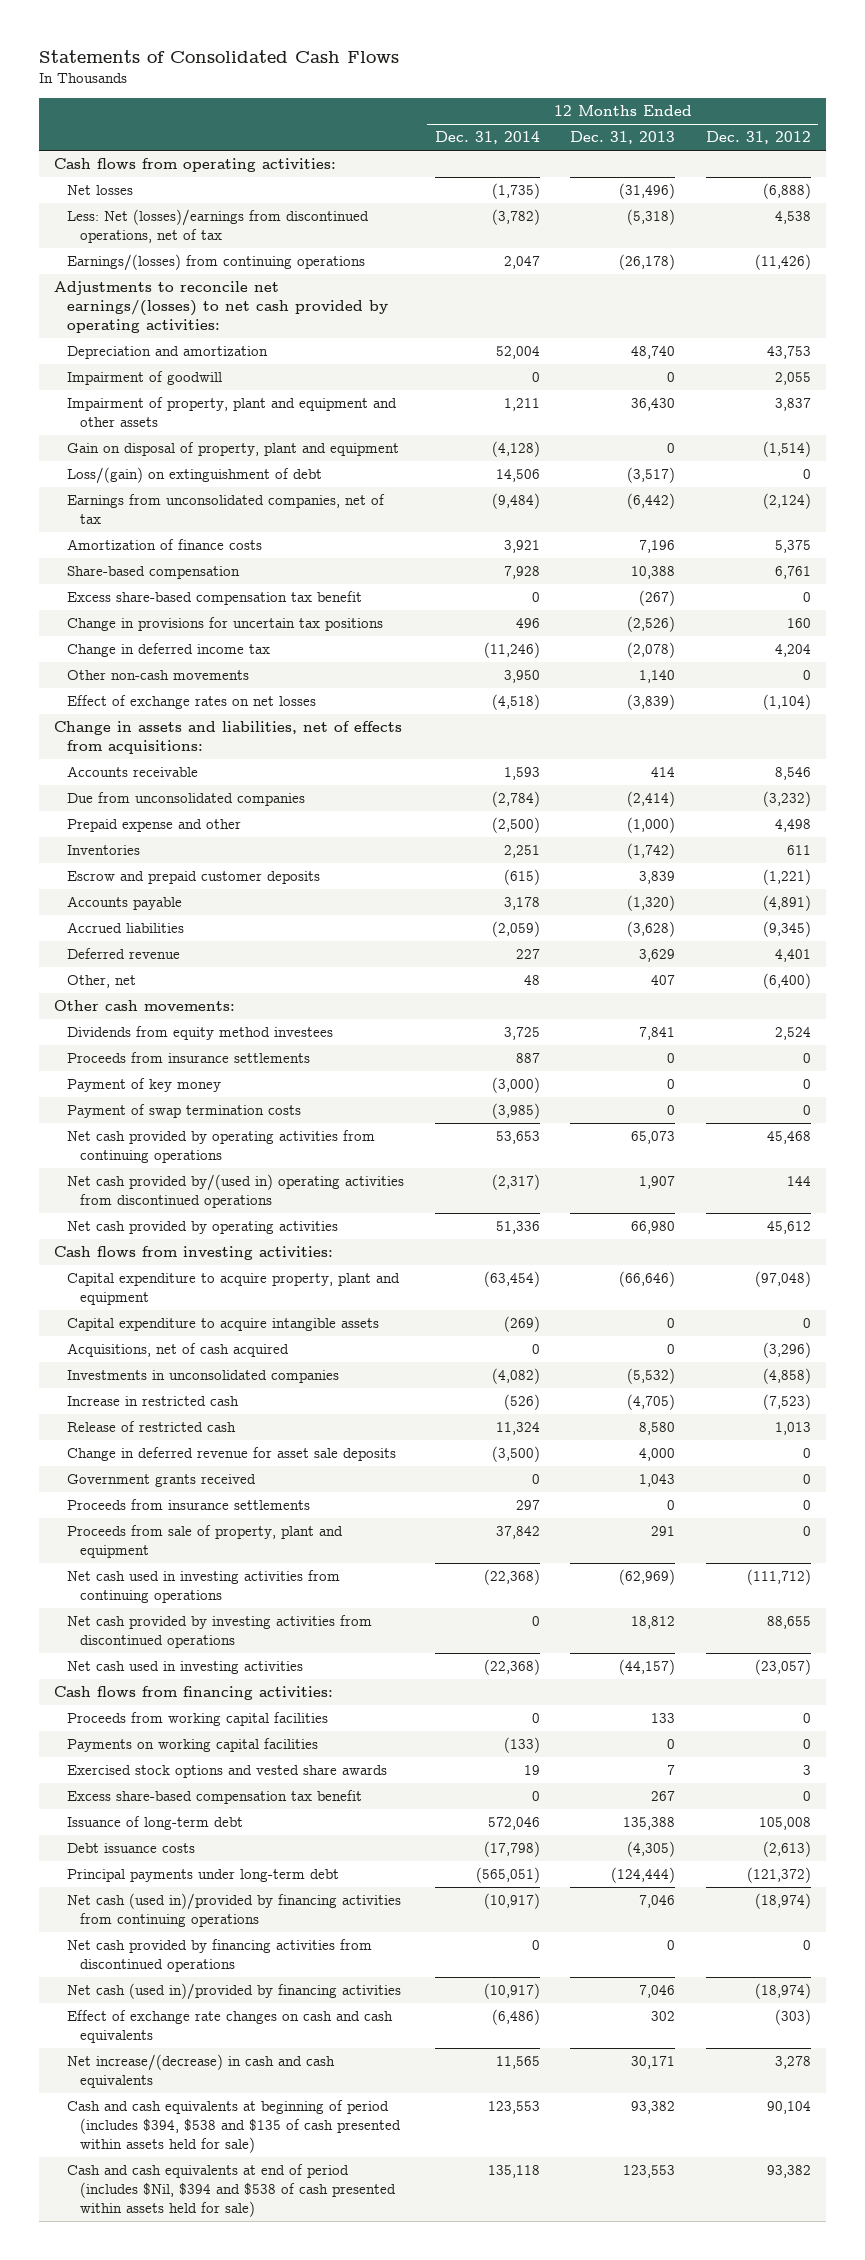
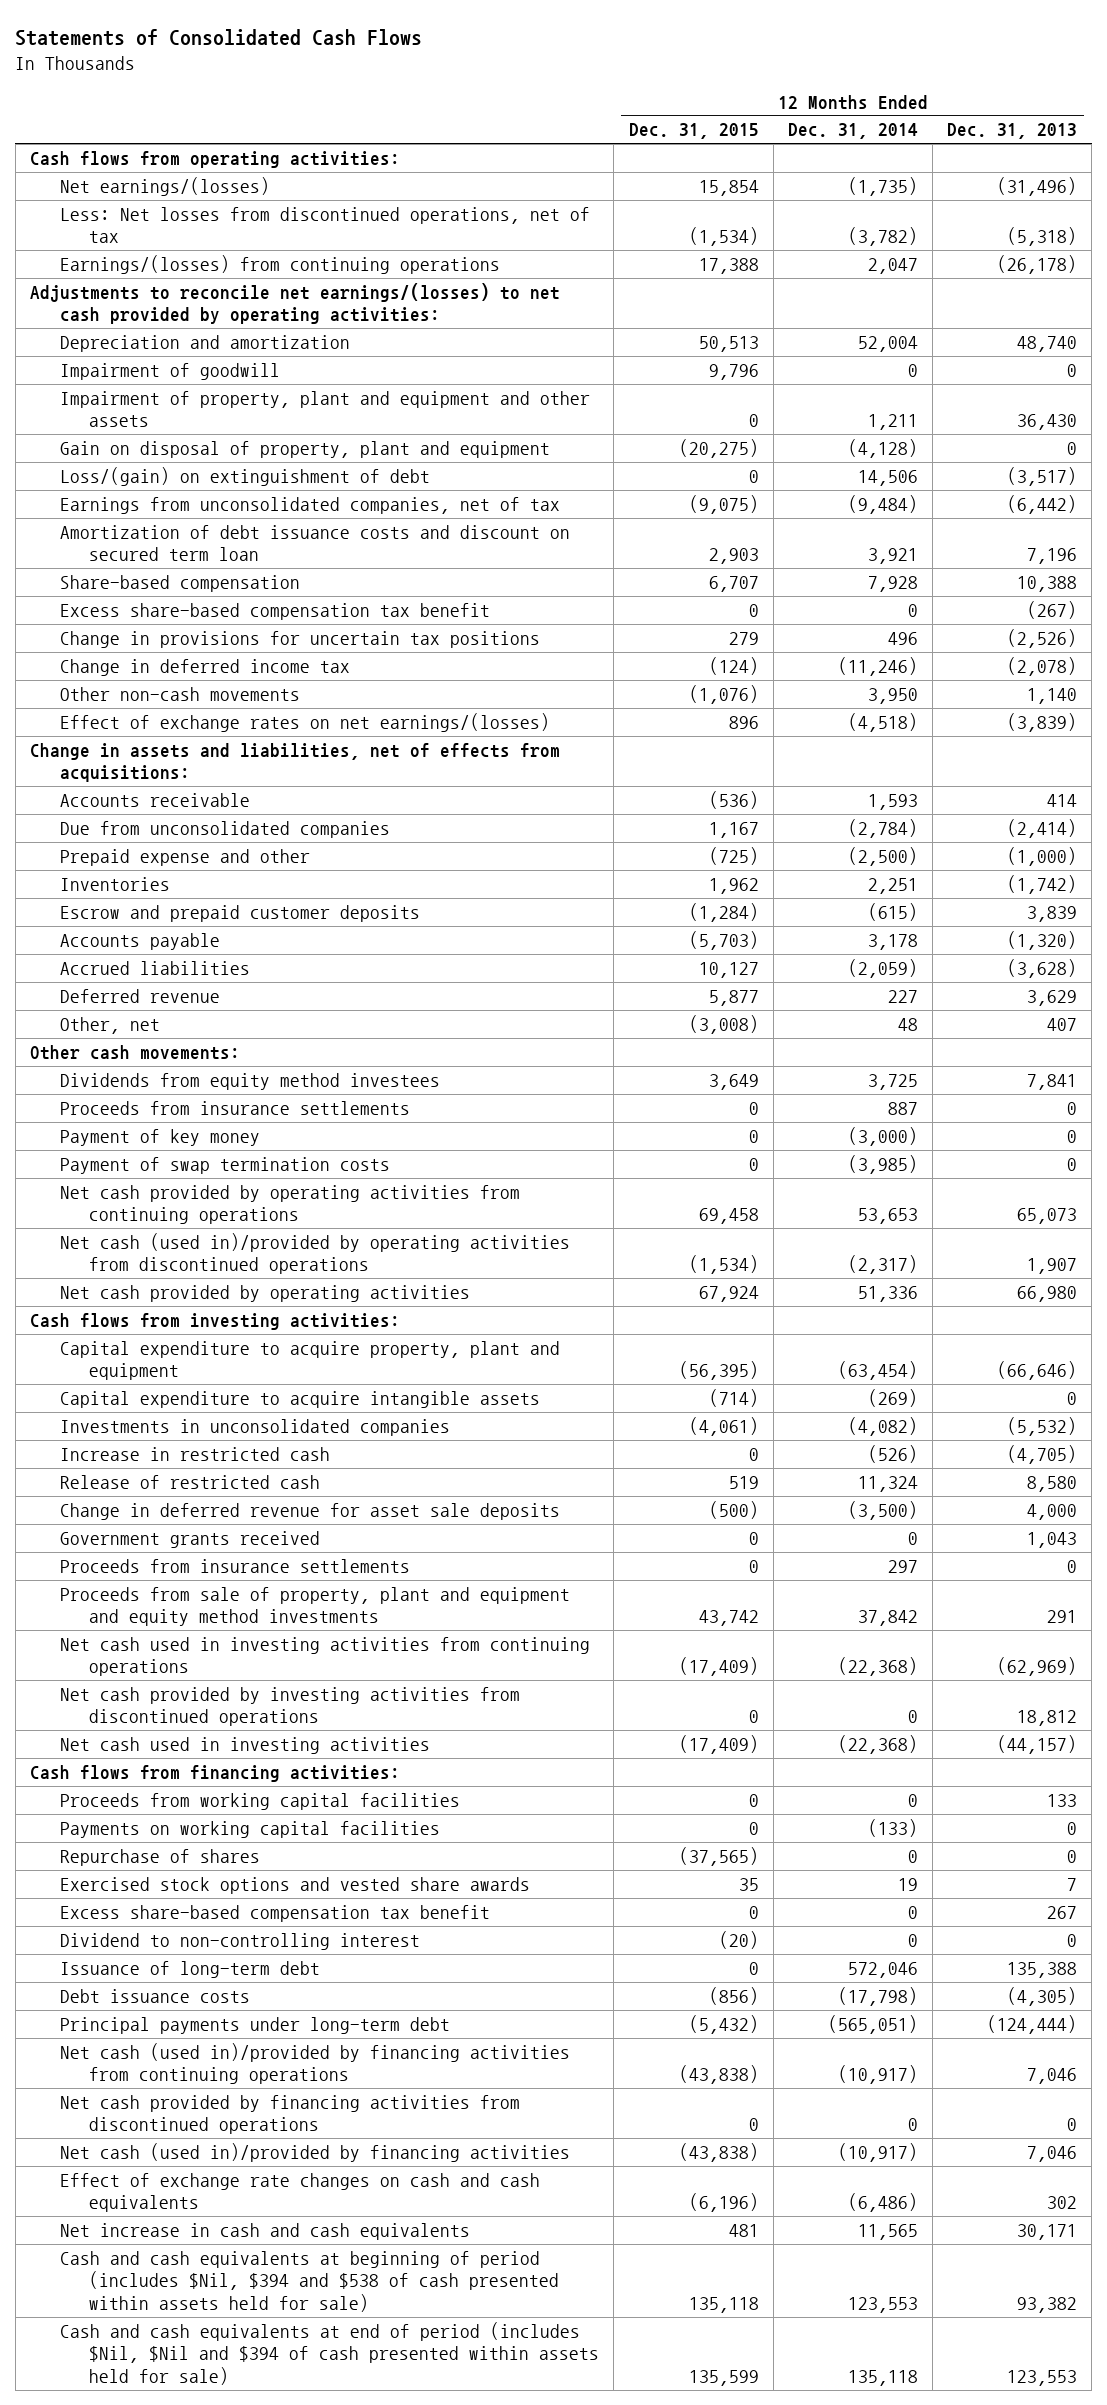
[705,131,811,145] Dec. 31, 2012 -> none
none -> [628,123,759,140] Dec. 31, 2015
[67,185,134,196] Net losses -> [59,176,270,196] Net earnings/(losses)
[67,209,370,244] Less: Net (losses)/earnings from discontinued operations, net of tax -> [59,206,590,244] Less: Net losses from discontinued operations, net of tax
[67,539,263,551] Amortization of finance costs -> [59,524,570,562] Amortization of debt issuance costs and discount on secured term loan
[67,695,317,710] Effect of exchange rates on net losses -> [59,712,550,732] Effect of exchange rates on net earnings/(losses)
[67,1174,405,1209] Net cash provided by/(used in) operating activities from discontinued operations -> [59,1232,570,1275] Net cash (used in)/provided by operating activities from discontinued operations
[67,1343,290,1358] Acquisitions, net of cash acquired -> none
[67,1525,344,1559] Proceeds from sale of property, plant and equipment -> [59,1586,570,1627] Proceeds from sale of property, plant and equipment and equity method investments
none -> [59,1848,260,1866] Repurchase of shares
none -> [59,1932,420,1950] Dividend to non-controlling interest
[67,2054,336,2089] Net increase/(decrease) in cash and cash equivalents -> [59,2222,470,2240] Net increase in cash and cash equivalents
[67,2100,402,2154] Cash and cash equivalents at beginning of period (includes $394, $538 and $135 of cash presented within assets held for sale) -> [59,2250,560,2312] Cash and cash equivalents at beginning of period (includes $Nil, $394 and $538 of cash presented within assets held for sale)
[67,2164,397,2218] Cash and cash equivalents at end of period (includes $Nil, $394 and $538 of cash presented within assets held for sale) -> [59,2321,600,2385] Cash and cash equivalents at end of period (includes $Nil, $Nil and $394 of cash presented within assets held for sale)

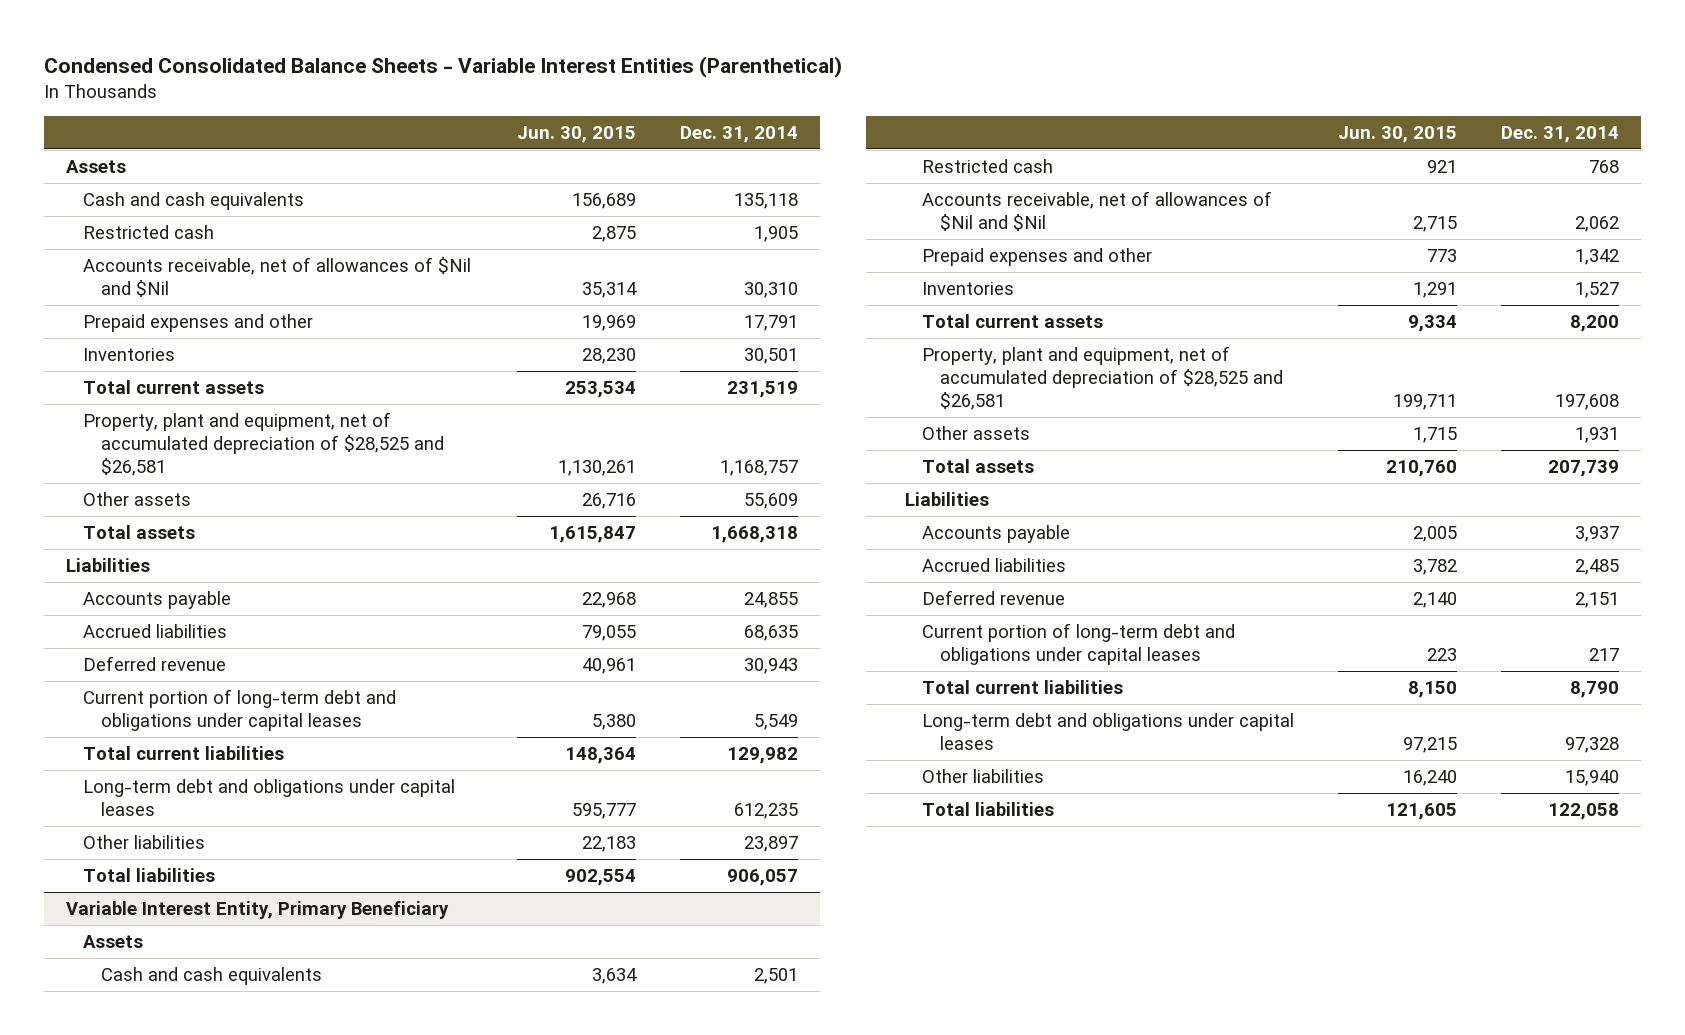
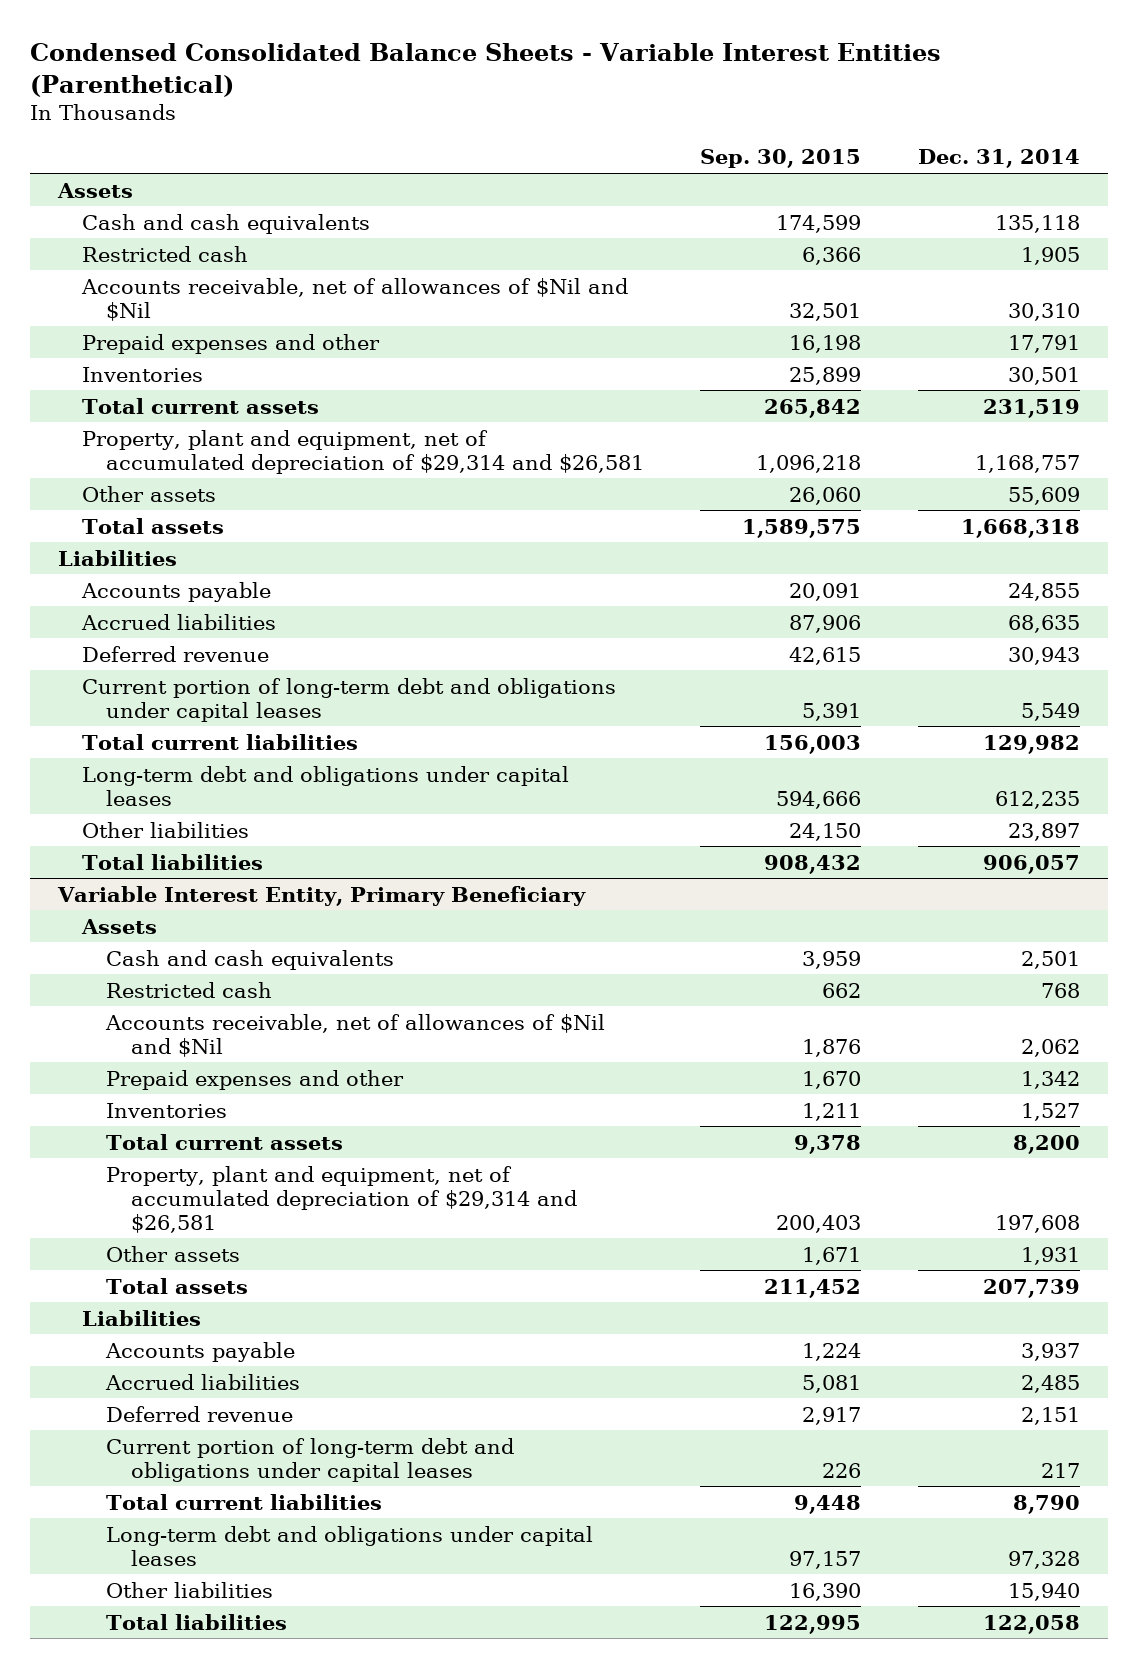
[516,125,636,143] Jun. 30, 2015 -> none
none -> [700,149,862,169] Sep. 30, 2015
[83,411,444,477] Property, plant and equipment, net of accumulated depreciation of $28,525 and $26,581 -> [82,429,645,474] Property, plant and equipment, net of accumulated depreciation of $29,314 and $26,581
[922,345,1283,411] Property, plant and equipment, net of accumulated depreciation of $28,525 and $26,581 -> [106,1165,577,1233] Property, plant and equipment, net of accumulated depreciation of $29,314 and $26,581

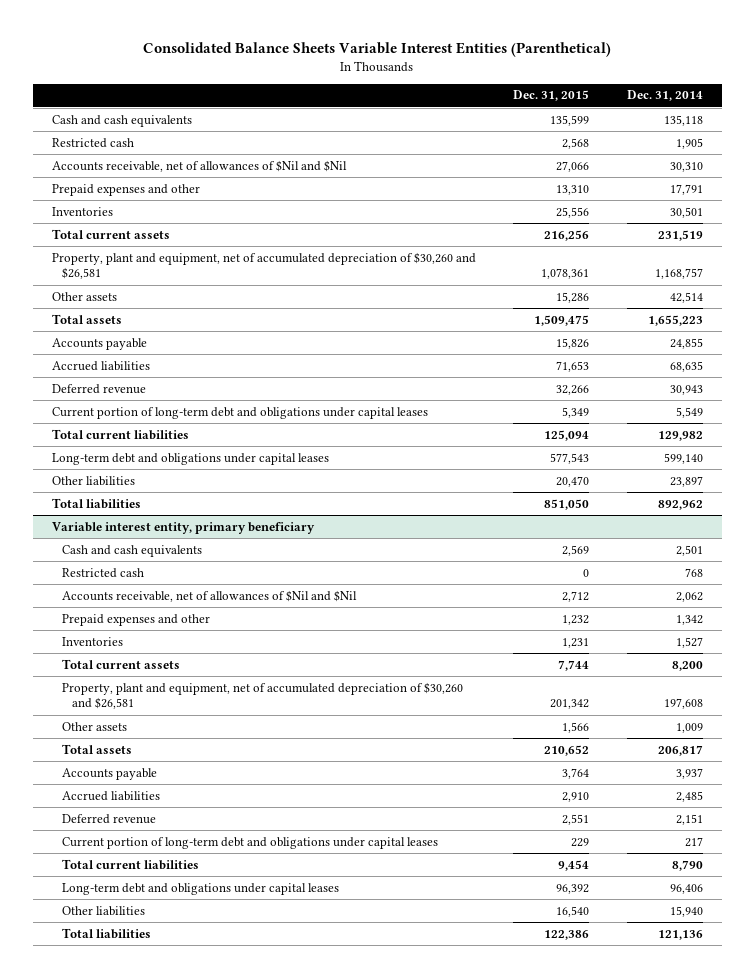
[29,43,941,97] Condensed Consolidated Balance Sheets - Variable Interest Entities (Parenthetical) -> [143,42,612,58] Consolidated Balance Sheets Variable Interest Entities (Parenthetical)
[700,149,862,169] Sep. 30, 2015 -> none
none -> [513,90,590,102] Dec. 31, 2015
[56,182,133,198] Assets -> none
[57,549,177,566] Liabilities -> none
[82,429,645,474] Property, plant and equipment, net of accumulated depreciation of $29,314 and $26,581 -> [52,251,477,280] Property, plant and equipment, net of accumulated depreciation of $30,260 and $26,581
[1007,486,1080,505] 55,609 -> [669,291,703,303] 42,514
[960,518,1080,538] 1,668,318 -> [647,314,703,326] 1,655,223
[994,790,1080,809] 612,235 -> [663,452,703,464] 599,140
[81,918,158,934] Assets -> none
[982,854,1080,874] 906,057 -> [657,499,703,510] 892,962
[56,885,586,906] Variable Interest Entity, Primary Beneficiary -> [52,521,316,534] Variable interest entity, primary beneficiary
[82,1309,202,1326] Liabilities -> none
[106,1165,577,1233] Property, plant and equipment, net of accumulated depreciation of $29,314 and $26,581 -> [61,681,463,710] Property, plant and equipment, net of accumulated depreciation of $30,260 and $26,581
[1020,1246,1080,1265] 1,931 -> [675,722,703,733] 1,009
[982,1278,1080,1298] 207,739 -> [657,744,703,756] 206,817
[1007,1550,1080,1569] 97,328 -> [669,883,703,894] 96,406
[982,1614,1080,1634] 122,058 -> [657,929,703,940] 121,136

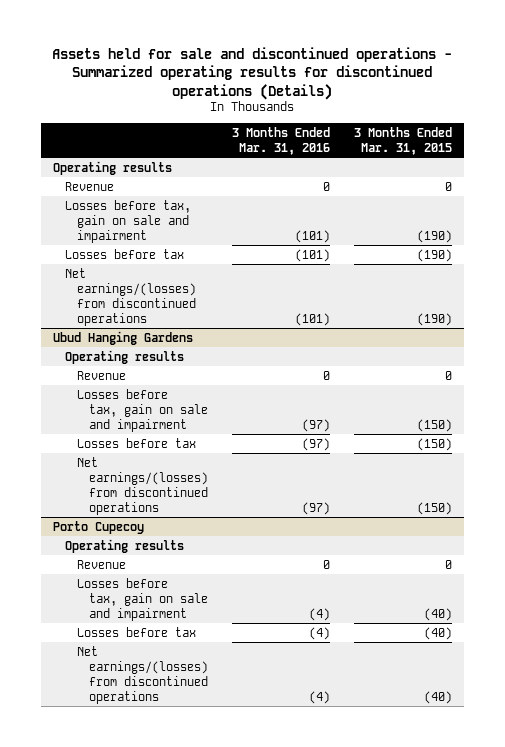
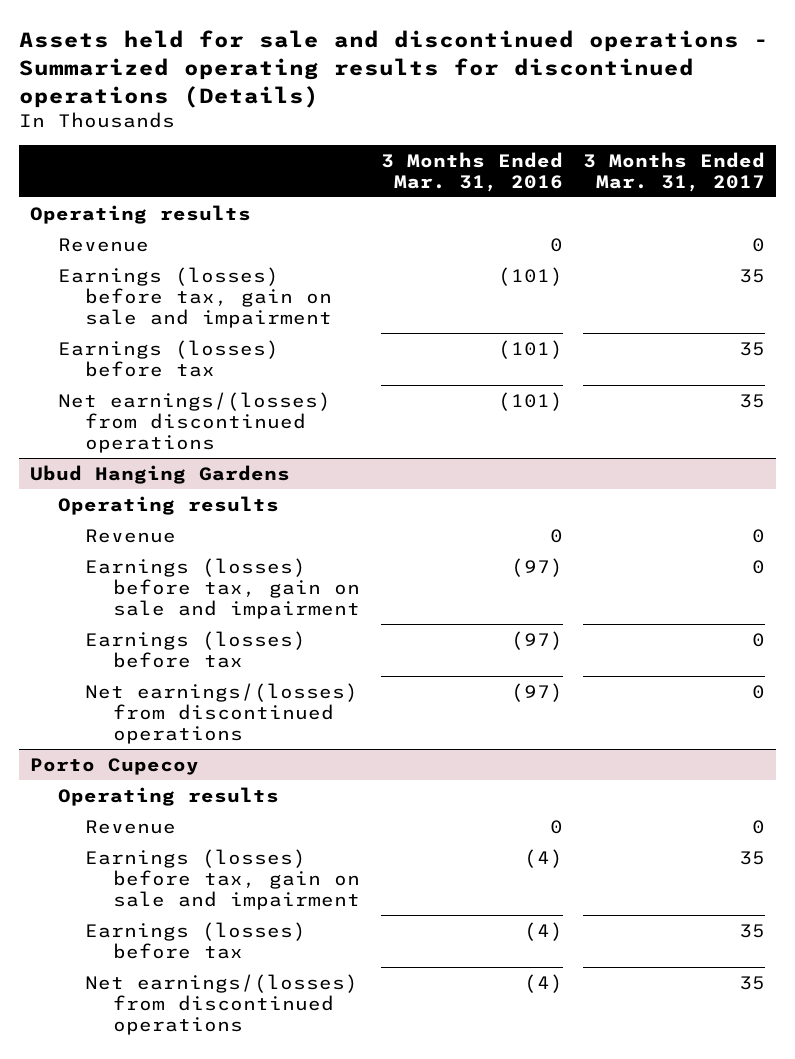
[353,126,452,155] 3 Months Ended Mar. 31, 2015 -> none
none -> [583,151,766,192] 3 Months Ended Mar. 31, 2017
[65,199,192,243] Losses before tax, gain on sale and impairment -> [57,266,333,328] Earnings (losses) before tax, gain on sale and impairment
[65,248,185,259] Losses before tax -> [57,339,279,377] Earnings (losses) before tax
[77,388,209,432] Losses before tax, gain on sale and impairment -> [85,557,360,619] Earnings (losses) before tax, gain on sale and impairment
[77,437,197,448] Losses before tax -> [85,630,307,668] Earnings (losses) before tax
[77,577,209,621] Losses before tax, gain on sale and impairment -> [85,848,360,910] Earnings (losses) before tax, gain on sale and impairment
[77,626,197,637] Losses before tax -> [85,921,307,959] Earnings (losses) before tax

